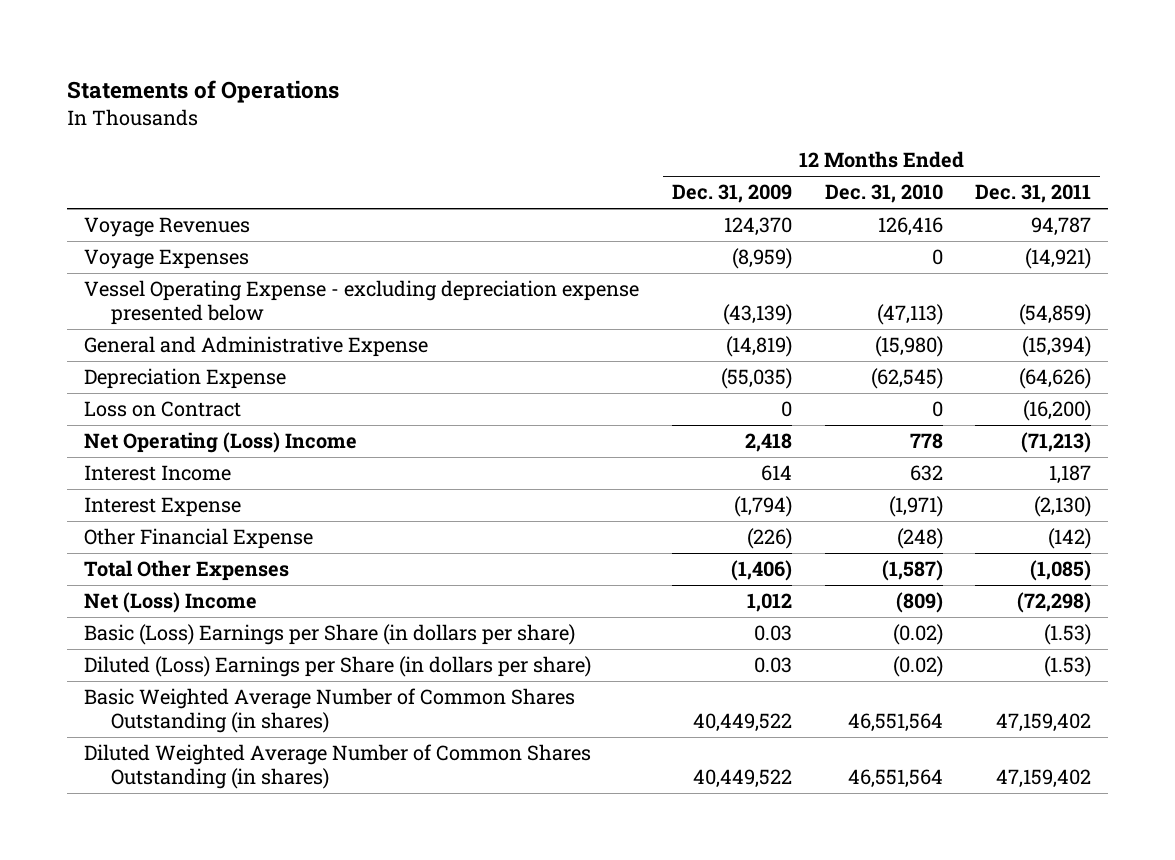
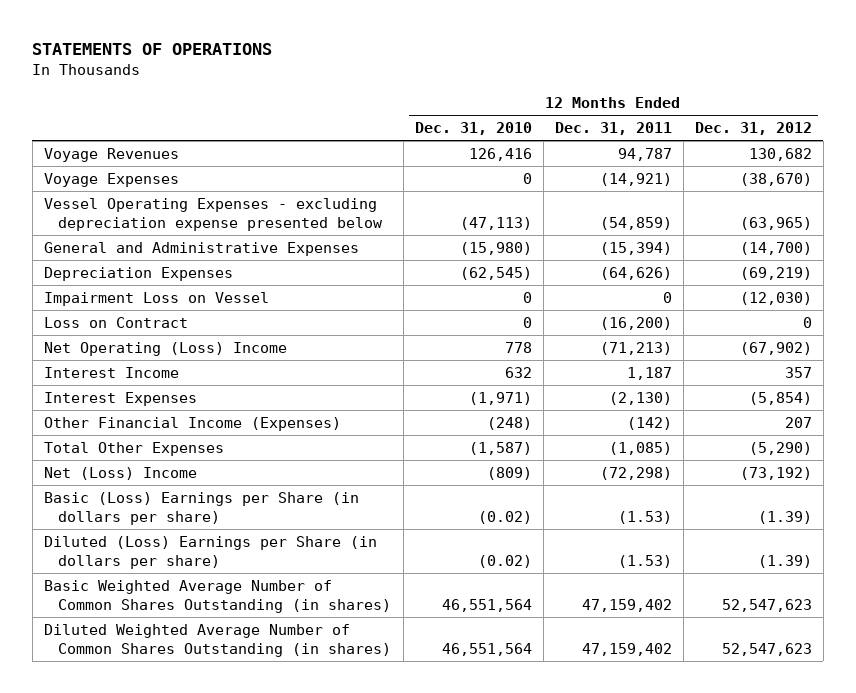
[67,79,340,103] Statements of Operations -> [32,43,273,56] STATEMENTS OF OPERATIONS
[671,184,792,204] Dec. 31, 2009 -> none
none -> [694,122,812,136] Dec. 31, 2012
[83,280,639,326] Vessel Operating Expense - excluding depreciation expense presented below -> [43,198,384,231] Vessel Operating Expenses - excluding depreciation expense presented below
[83,336,428,358] General and Administrative Expense -> [43,242,359,257] General and Administrative Expenses
[83,368,286,390] Depreciation Expense -> [43,267,233,282] Depreciation Expenses
none -> [43,292,269,307] Impairment Loss on Vessel
[83,497,241,518] Interest Expense -> [43,392,197,407] Interest Expenses
[83,528,313,550] Other Financial Expense -> [43,417,341,432] Other Financial Income (Expenses)

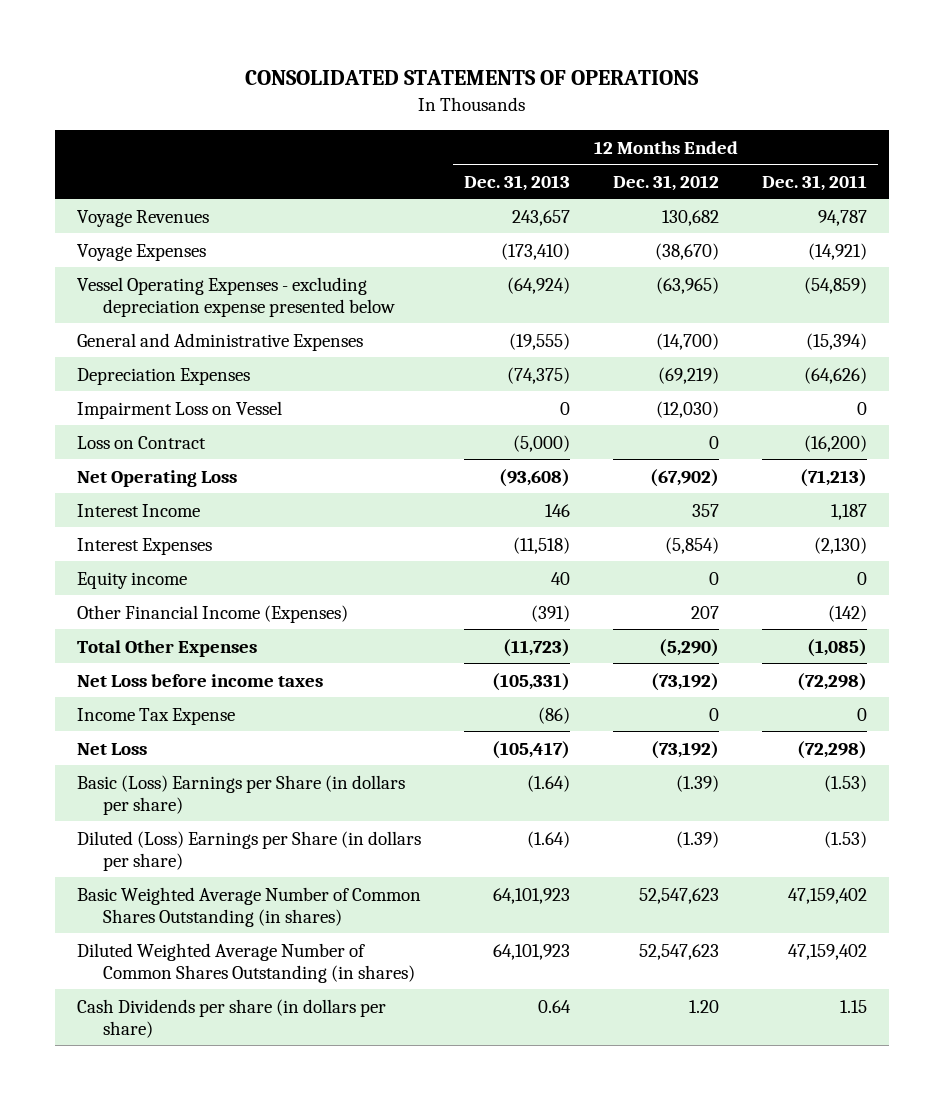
[32,43,273,56] STATEMENTS OF OPERATIONS -> [245,69,700,85] CONSOLIDATED STATEMENTS OF OPERATIONS
[414,122,532,136] Dec. 31, 2010 -> none
none -> [464,174,571,191] Dec. 31, 2013
[43,342,287,357] Net Operating (Loss) Income -> [76,469,237,487] Net Operating Loss
none -> [76,571,187,589] Equity income
none -> [76,673,323,687] Net Loss before income taxes
none -> [76,707,235,725] Income Tax Expense
[43,467,197,481] Net (Loss) Income -> [76,742,147,755] Net Loss
none -> [76,998,386,1038] Cash Dividends per share (in dollars per share)

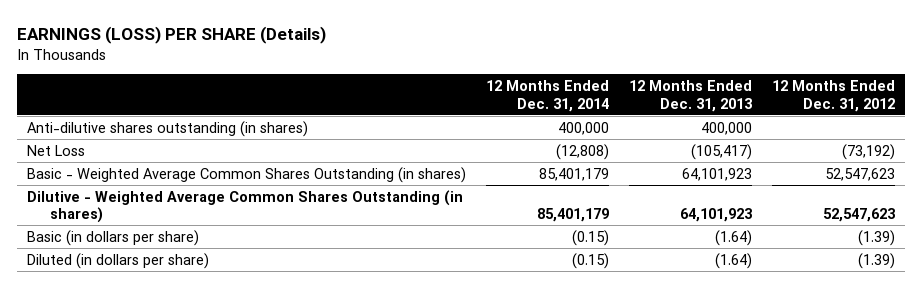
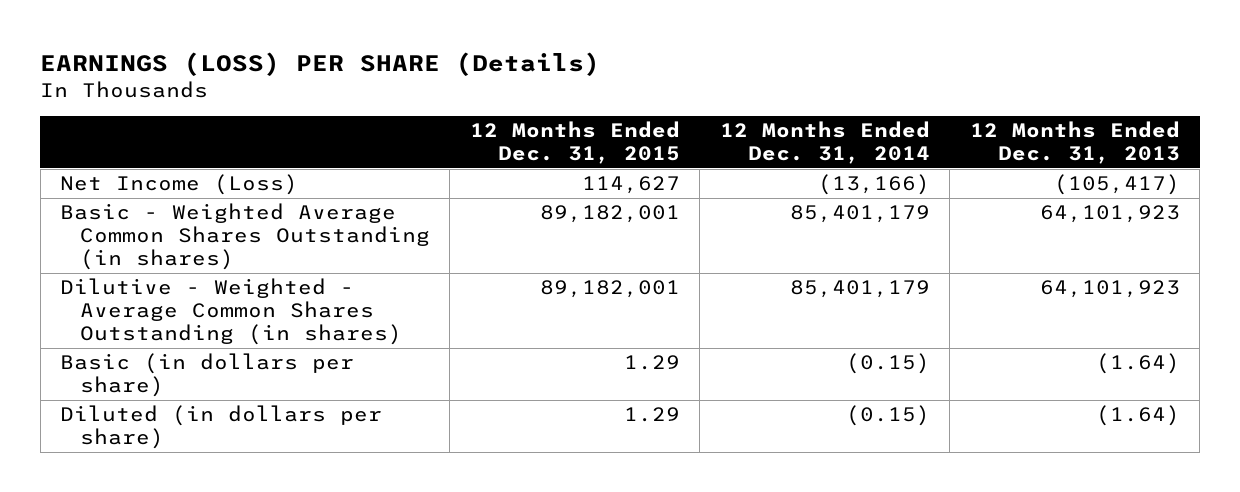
[772,80,896,112] 12 Months Ended Dec. 31, 2012 -> none
none -> [469,121,680,165] 12 Months Ended Dec. 31, 2015
[27,120,309,137] Anti-dilutive shares outstanding (in shares) -> none
[27,144,86,156] Net Loss -> [60,174,299,196] Net Income (Loss)
[556,143,610,160] (12,808) -> [817,174,930,196] (13,166)
[27,189,464,224] Dilutive - Weighted Average Common Shares Outstanding (in shares) -> [60,278,402,346] Dilutive - Weighted - Average Common Shares Outstanding (in shares)

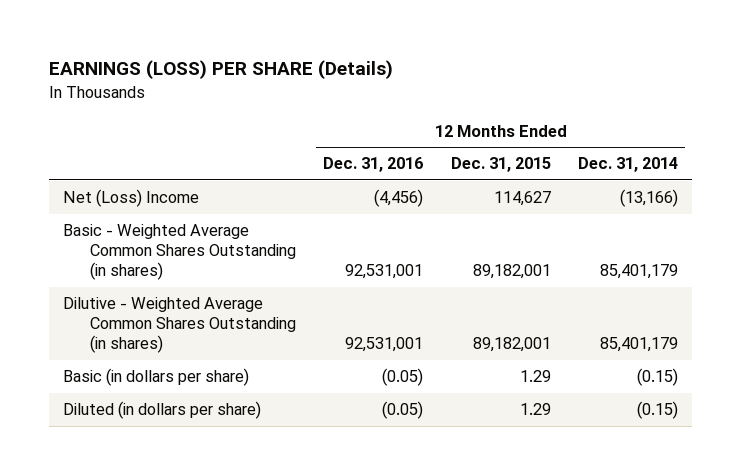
[969,121,1180,165] 12 Months Ended Dec. 31, 2013 -> none
none -> [323,157,424,173] Dec. 31, 2016
[60,174,299,196] Net Income (Loss) -> [63,189,200,208] Net (Loss) Income
[60,278,402,346] Dilutive - Weighted - Average Common Shares Outstanding (in shares) -> [63,297,296,354] Dilutive - Weighted Average Common Shares Outstanding (in shares)

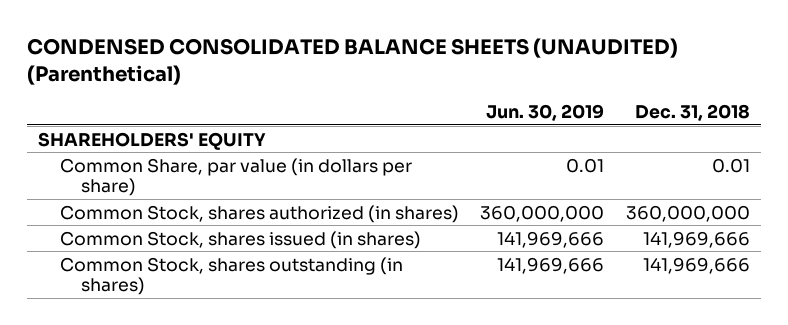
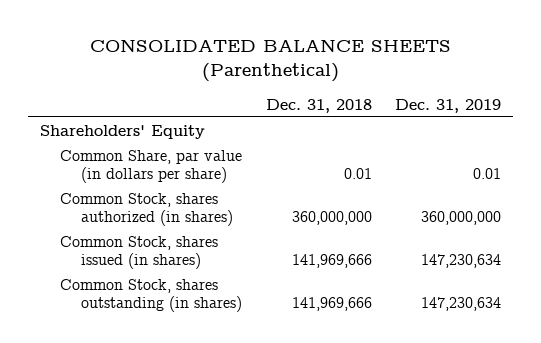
[27,38,679,86] CONDENSED CONSOLIDATED BALANCE SHEETS (UNAUDITED) (Parenthetical) -> [89,39,451,83] CONSOLIDATED BALANCE SHEETS (Parenthetical)
[486,104,605,122] Jun. 30, 2019 -> none
none -> [395,98,502,113] Dec. 31, 2019
[37,131,266,150] SHAREHOLDERS' EQUITY -> [39,124,205,139] Shareholders' Equity

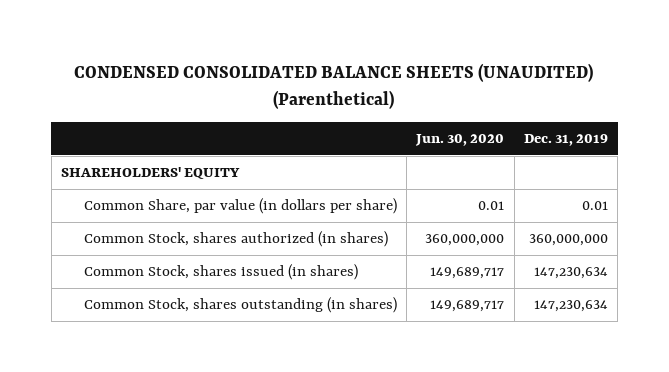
[89,39,451,83] CONSOLIDATED BALANCE SHEETS (Parenthetical) -> [74,63,594,109] CONDENSED CONSOLIDATED BALANCE SHEETS (UNAUDITED) (Parenthetical)
[265,98,372,113] Dec. 31, 2018 -> none
none -> [415,134,505,147] Jun. 30, 2020
[39,124,205,139] Shareholders' Equity -> [61,167,241,180] SHAREHOLDERS' EQUITY

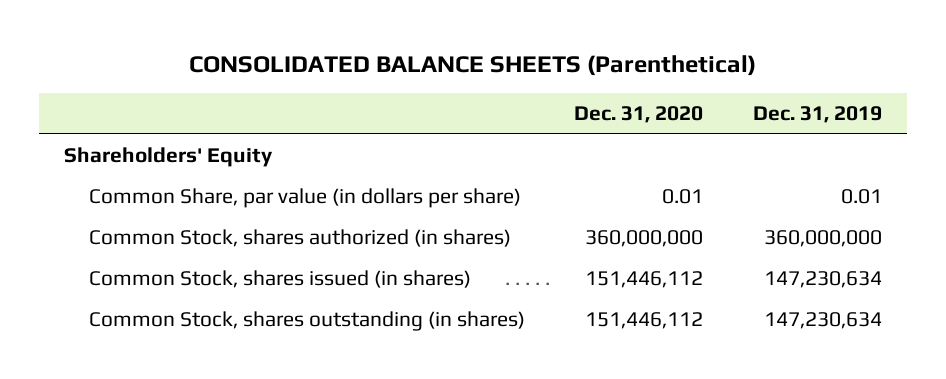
[74,63,594,109] CONDENSED CONSOLIDATED BALANCE SHEETS (UNAUDITED) (Parenthetical) -> [189,54,757,76] CONSOLIDATED BALANCE SHEETS (Parenthetical)
[415,134,505,147] Jun. 30, 2020 -> none
none -> [574,106,704,124] Dec. 31, 2020
[61,167,241,180] SHAREHOLDERS' EQUITY -> [64,147,274,168] Shareholders' Equity

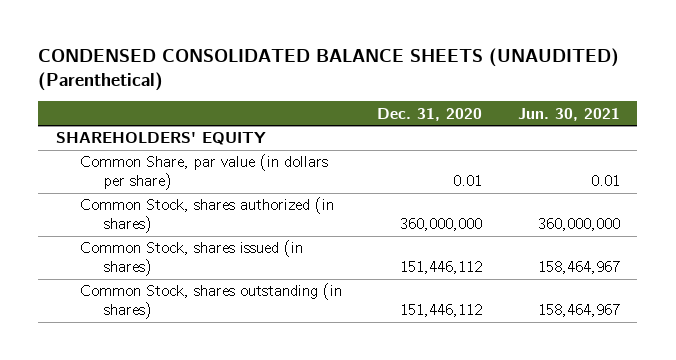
[189,54,757,76] CONSOLIDATED BALANCE SHEETS (Parenthetical) -> [38,48,620,91] CONDENSED CONSOLIDATED BALANCE SHEETS (UNAUDITED) (Parenthetical)
[753,106,883,124] Dec. 31, 2019 -> none
none -> [517,107,620,121] Jun. 30, 2021
[64,147,274,168] Shareholders' Equity -> [56,132,267,146] SHAREHOLDERS' EQUITY

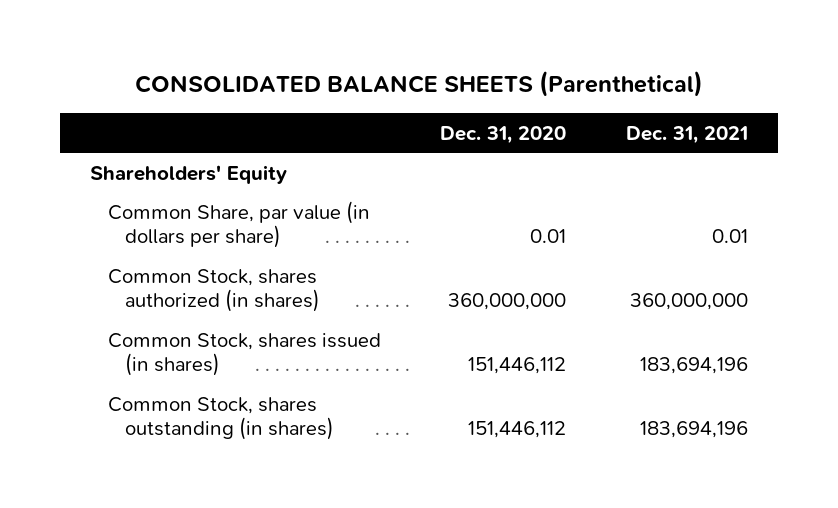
[38,48,620,91] CONDENSED CONSOLIDATED BALANCE SHEETS (UNAUDITED) (Parenthetical) -> [134,71,703,98] CONSOLIDATED BALANCE SHEETS (Parenthetical)
[517,107,620,121] Jun. 30, 2021 -> none
none -> [625,125,748,144] Dec. 31, 2021
[56,132,267,146] SHAREHOLDERS' EQUITY -> [90,164,288,184] Shareholders' Equity

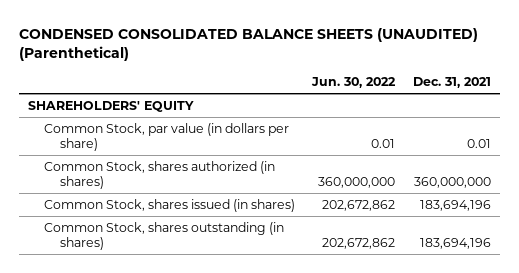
[134,71,703,98] CONSOLIDATED BALANCE SHEETS (Parenthetical) -> [19,27,479,61] CONDENSED CONSOLIDATED BALANCE SHEETS (UNAUDITED) (Parenthetical)
[440,125,567,144] Dec. 31, 2020 -> none
none -> [311,76,397,88] Jun. 30, 2022
[90,164,288,184] Shareholders' Equity -> [28,100,195,112] SHAREHOLDERS' EQUITY
[107,200,370,249] Common Share, par value (in dollars per share) -> [43,122,289,152] Common Stock, par value (in dollars per share)

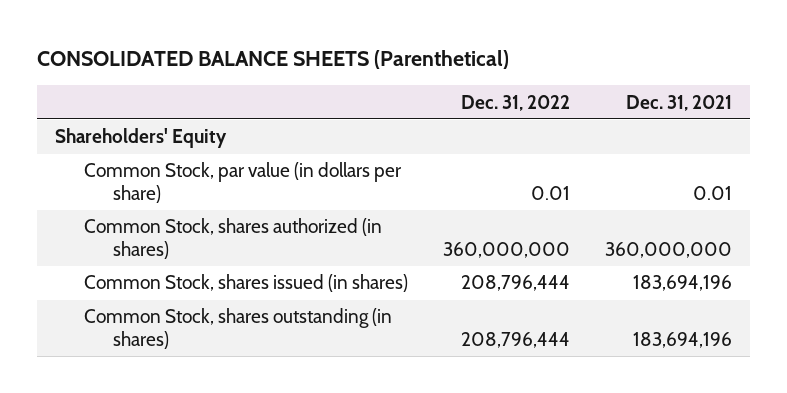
[19,27,479,61] CONDENSED CONSOLIDATED BALANCE SHEETS (UNAUDITED) (Parenthetical) -> [37,50,510,70] CONSOLIDATED BALANCE SHEETS (Parenthetical)
[311,76,397,88] Jun. 30, 2022 -> none
none -> [460,94,570,111] Dec. 31, 2022
[28,100,195,112] SHAREHOLDERS' EQUITY -> [54,128,227,149] Shareholders' Equity

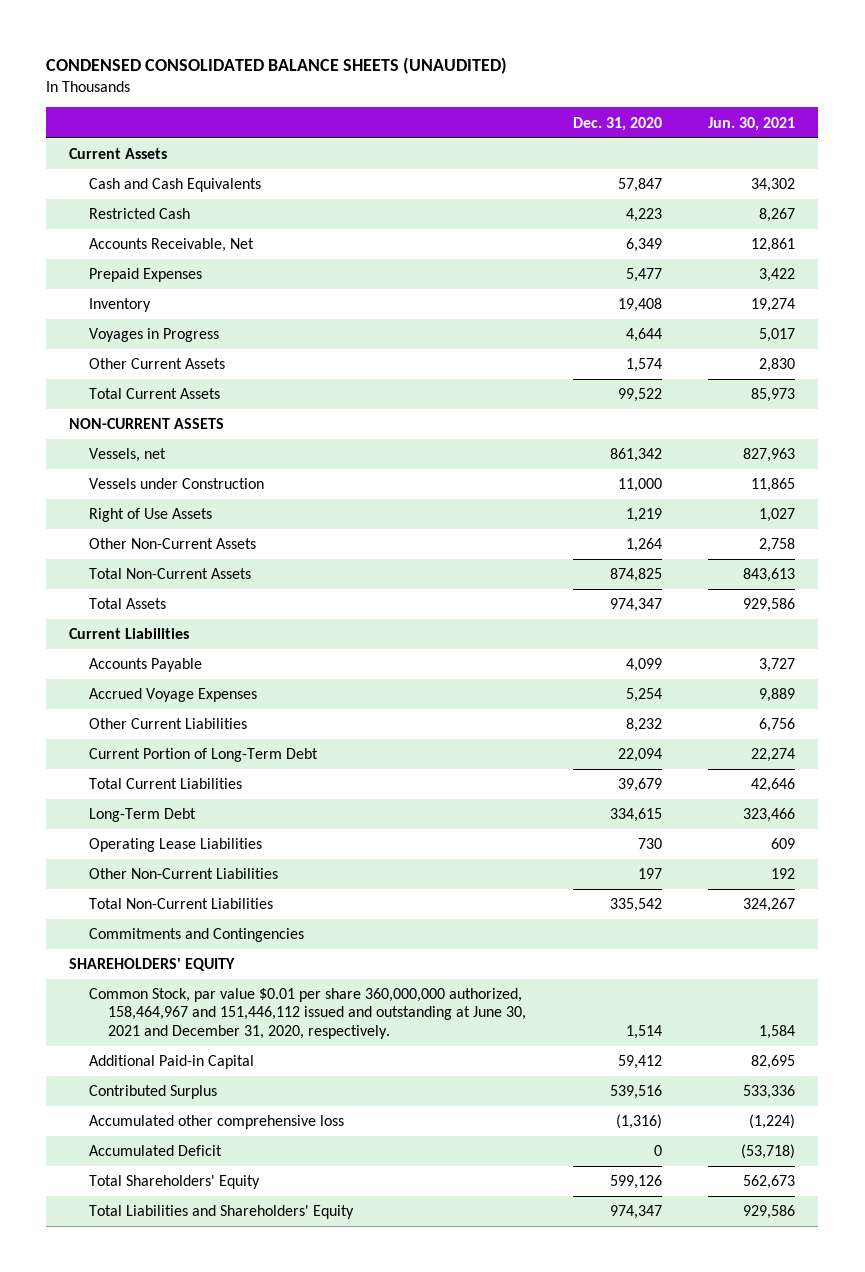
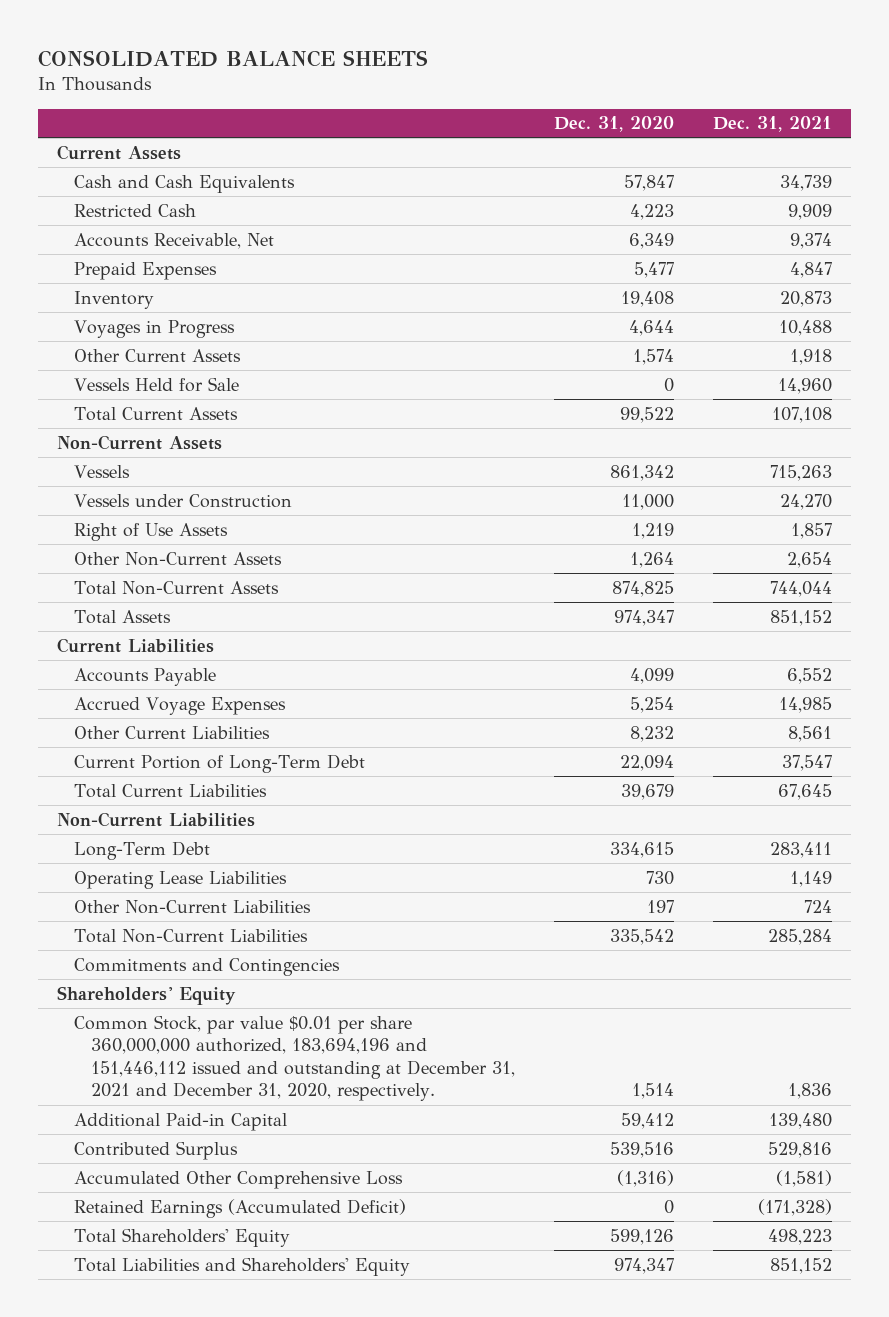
[46,56,508,74] CONDENSED CONSOLIDATED BALANCE SHEETS (UNAUDITED) -> [38,50,429,68] CONSOLIDATED BALANCE SHEETS
[708,116,796,131] Jun. 30, 2021 -> none
none -> [712,116,832,133] Dec. 31, 2021
none -> [74,376,240,392] Vessels Held for Sale
[69,418,225,430] NON-CURRENT ASSETS -> [57,434,223,450] Non-Current Assets
[88,448,166,463] Vessels, net -> [74,464,131,478] Vessels
none -> [57,811,256,827] Non-Current Liabilities
[69,958,236,972] SHAREHOLDERS' EQUITY -> [57,985,237,1005] Shareholders' Equity
[88,988,527,1039] Common Stock, par value $0.01 per share 360,000,000 authorized, 158,464,967 and 151,446,112 issued and outstanding at June 30, 2021 and December 31, 2020, respectively. -> [74,1014,516,1102] Common Stock, par value $0.01 per share 360,000,000 authorized, 183,694,196 and 151,446,112 issued and outstanding at December 31, 2021 and December 31, 2020, respectively.
[88,1115,344,1130] Accumulated other comprehensive loss -> [74,1170,404,1189] Accumulated Other Comprehensive Loss
[88,1145,222,1157] Accumulated Deficit -> [74,1198,407,1218] Retained Earnings (Accumulated Deficit)

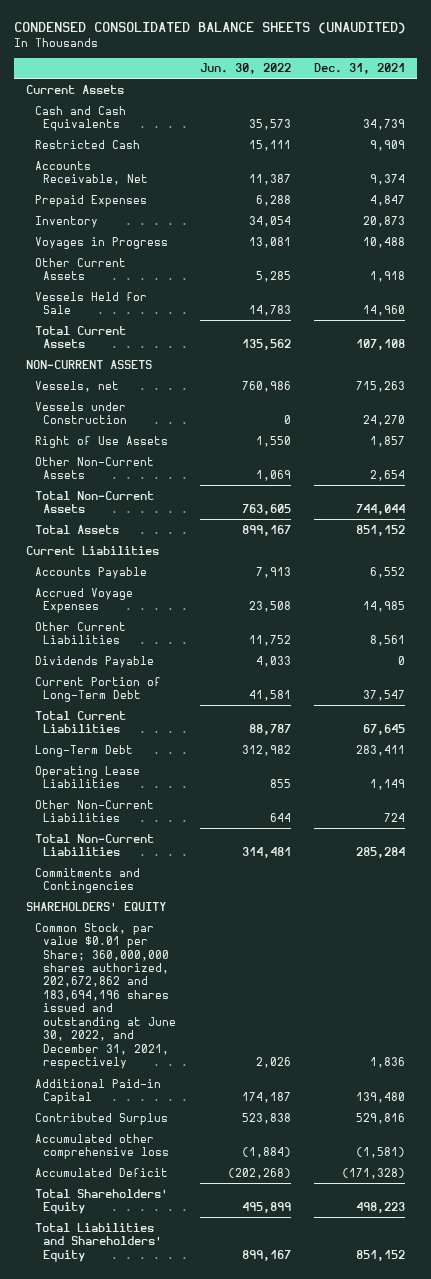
[38,50,429,68] CONSOLIDATED BALANCE SHEETS -> [14,21,407,34] CONDENSED CONSOLIDATED BALANCE SHEETS (UNAUDITED)
[554,116,675,133] Dec. 31, 2020 -> none
none -> [199,63,291,75] Jun. 30, 2022
[57,434,223,450] Non-Current Assets -> [26,359,153,369] NON-CURRENT ASSETS
[74,464,131,478] Vessels -> [34,380,119,392] Vessels, net
none -> [34,655,154,668] Dividends Payable
[57,811,256,827] Non-Current Liabilities -> none
[57,985,237,1005] Shareholders' Equity -> [26,901,167,911] SHAREHOLDERS' EQUITY
[74,1014,516,1102] Common Stock, par value $0.01 per share 360,000,000 authorized, 183,694,196 and 151,446,112 issued and outstanding at December 31, 2021 and December 31, 2020, respectively. -> [34,922,176,1070] Common Stock, par value $0.01 per Share; 360,000,000 shares authorized, 202,672,862 and 183,694,196 shares issued and outstanding at June 30, 2022, and December 31, 2021, respectively
[74,1170,404,1189] Accumulated Other Comprehensive Loss -> [34,1133,169,1160] Accumulated other comprehensive loss
[74,1198,407,1218] Retained Earnings (Accumulated Deficit) -> [34,1167,168,1177] Accumulated Deficit

